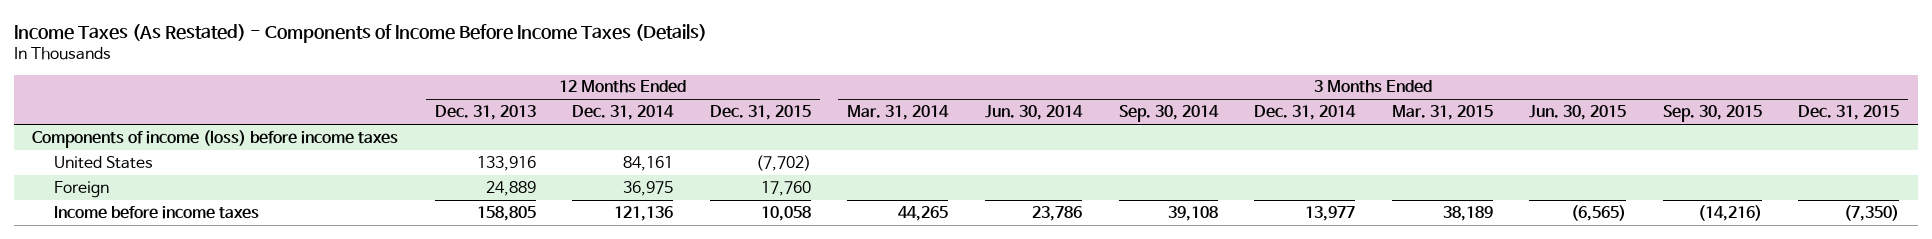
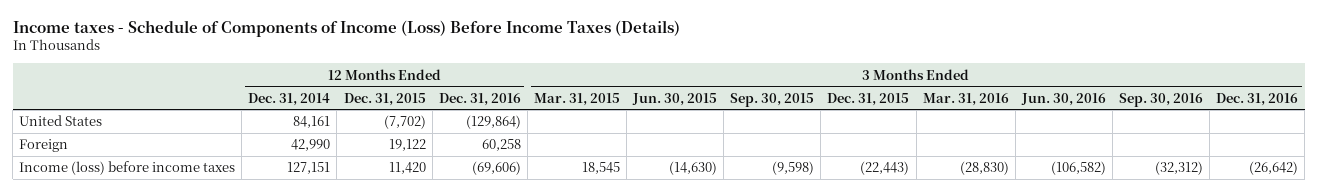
[14,24,708,44] Income Taxes (As Restated) - Components of Income Before Income Taxes (Details) -> [12,19,680,37] Income taxes - Schedule of Components of Income (Loss) Before Income Taxes (Details)
[434,105,536,121] Dec. 31, 2013 -> none
[847,105,950,121] Mar. 31, 2014 -> none
[985,105,1084,121] Jun. 30, 2014 -> none
[1118,105,1219,123] Sep. 30, 2014 -> none
[1254,105,1357,121] Dec. 31, 2014 -> none
none -> [438,92,521,106] Dec. 31, 2016
none -> [922,92,1009,106] Mar. 31, 2016
none -> [1020,92,1106,106] Jun. 30, 2016
none -> [1119,92,1204,107] Sep. 30, 2016
none -> [1216,92,1299,106] Dec. 31, 2016
[32,129,399,148] Components of income (loss) before income taxes -> none
[623,180,674,196] 36,975 -> [291,139,331,152] 42,990
[760,180,811,196] 17,760 -> [388,139,426,152] 19,122
[53,205,259,219] Income before income taxes -> [19,161,236,176] Income (loss) before income taxes
[614,205,674,221] 121,136 -> [287,162,331,175] 127,151
[760,205,811,221] 10,058 -> [388,162,426,175] 11,420
[1442,205,1493,221] 38,189 -> [581,162,620,175] 18,545
[1571,204,1627,221] (6,565) -> [669,161,718,176] (14,630)
[1697,204,1762,221] (14,216) -> [772,161,815,176] (9,598)
[1844,204,1900,221] (7,350) -> [860,161,910,176] (22,443)

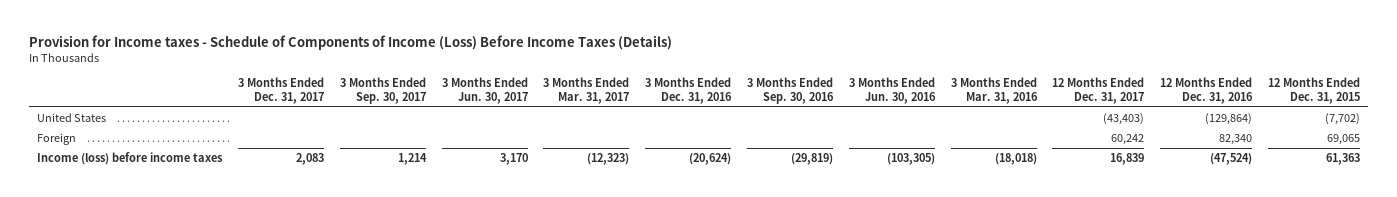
[12,19,680,37] Income taxes - Schedule of Components of Income (Loss) Before Income Taxes (Details) -> [29,34,673,50] Provision for Income taxes - Schedule of Components of Income (Loss) Before Income Taxes (Details)
[248,92,331,106] Dec. 31, 2014 -> none
[533,92,620,106] Mar. 31, 2015 -> none
[632,92,718,106] Jun. 30, 2015 -> none
[730,92,815,107] Sep. 30, 2015 -> none
[827,92,910,106] Dec. 31, 2015 -> none
none -> [238,76,325,105] 3 Months Ended Dec. 31, 2017
none -> [339,76,426,105] 3 Months Ended Sep. 30, 2017
none -> [441,76,528,105] 3 Months Ended Jun. 30, 2017
none -> [543,76,630,105] 3 Months Ended Mar. 31, 2017
none -> [1052,76,1145,105] 12 Months Ended Dec. 31, 2017
[388,139,426,152] 19,122 -> [1327,133,1361,145] 69,065
[481,139,521,152] 60,258 -> [1219,133,1253,145] 82,340
[388,162,426,175] 11,420 -> [1326,152,1361,165] 61,363
[471,161,521,176] (69,606) -> [1210,152,1253,165] (47,524)
[959,161,1009,176] (28,830) -> [994,152,1037,165] (18,018)
[1050,161,1106,176] (106,582) -> [886,152,935,165] (103,305)
[1155,161,1204,176] (32,312) -> [791,152,834,165] (29,819)
[1249,161,1299,176] (26,642) -> [689,152,732,165] (20,624)

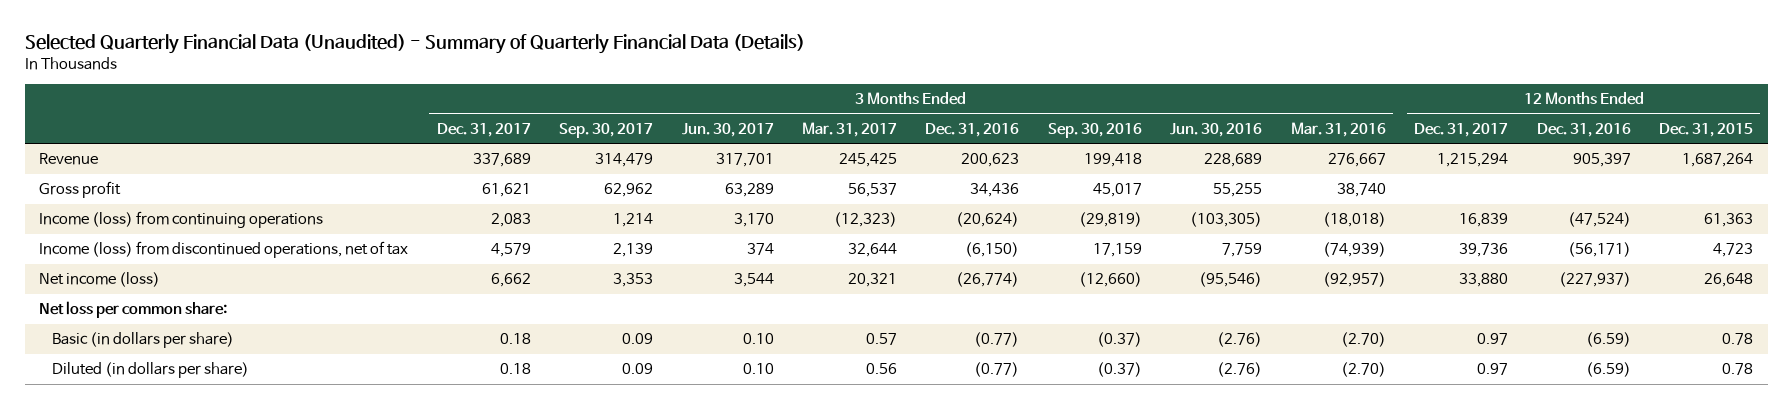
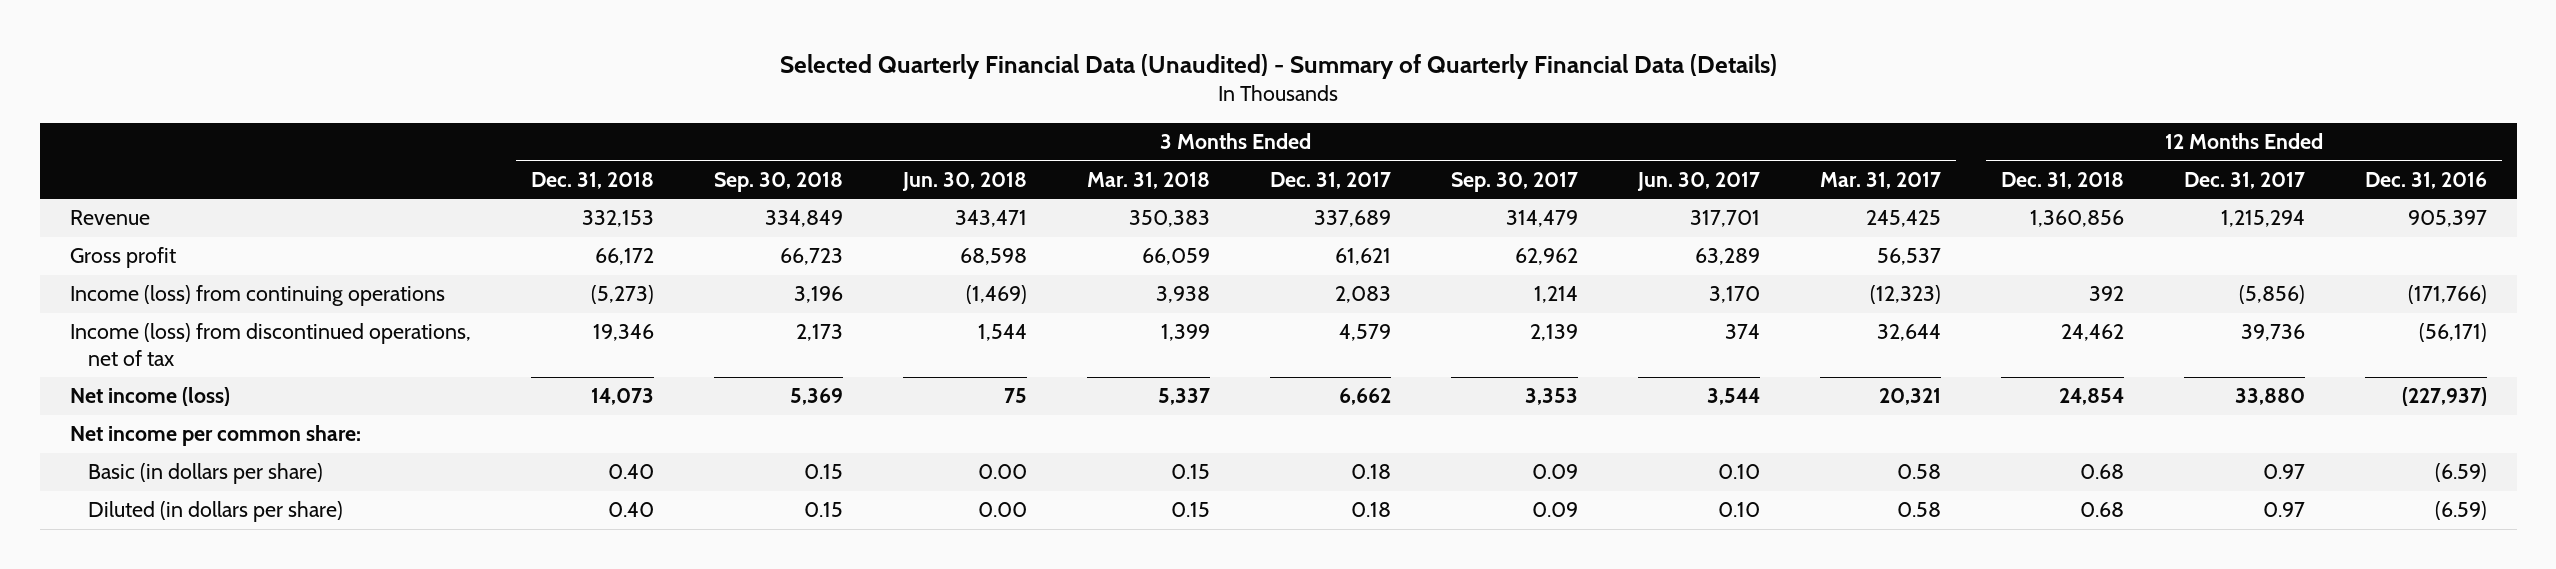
[925,122,1020,137] Dec. 31, 2016 -> none
[1047,122,1142,138] Sep. 30, 2016 -> none
[1170,122,1263,137] Jun. 30, 2016 -> none
[1290,121,1386,137] Mar. 31, 2016 -> none
[1659,122,1754,137] Dec. 31, 2015 -> none
none -> [530,171,654,189] Dec. 31, 2018
none -> [713,171,843,192] Sep. 30, 2018
none -> [901,171,1027,191] Jun. 30, 2018
none -> [1086,171,1210,189] Mar. 31, 2018
none -> [2000,171,2124,189] Dec. 31, 2018
[1459,213,1509,228] 16,839 -> [2238,285,2305,305] (5,856)
[1567,212,1631,228] (47,524) -> [2407,285,2487,305] (171,766)
[39,301,228,319] Net loss per common share: -> [69,425,361,447] Net income per common share:
[866,333,898,346] 0.57 -> [1896,464,1941,480] 0.58
[866,363,898,375] 0.56 -> [1896,502,1941,518] 0.58

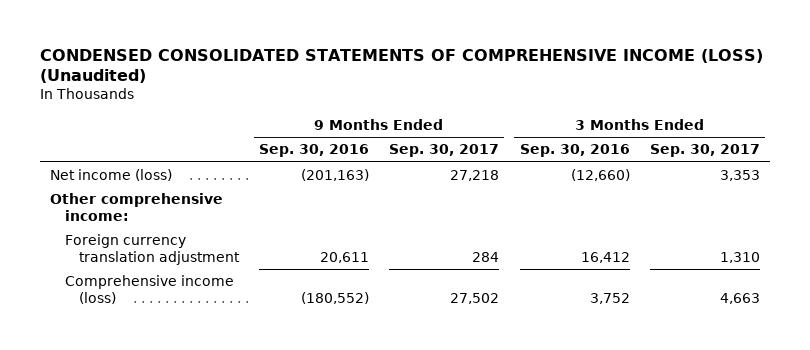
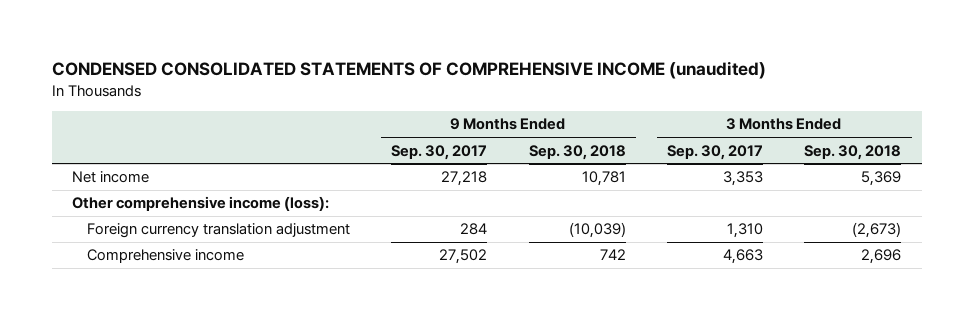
[40,48,764,84] CONDENSED CONSOLIDATED STATEMENTS OF COMPREHENSIVE INCOME (LOSS) (Unaudited) -> [51,61,766,80] CONDENSED CONSOLIDATED STATEMENTS OF COMPREHENSIVE INCOME (unaudited)
[258,144,369,158] Sep. 30, 2016 -> none
[519,144,630,158] Sep. 30, 2016 -> none
none -> [528,144,626,160] Sep. 30, 2018
none -> [804,144,902,160] Sep. 30, 2018
[50,169,173,182] Net income (loss) -> [72,171,150,184] Net income
[50,193,224,222] Other comprehensive income: -> [72,196,330,212] Other comprehensive income (loss):
[64,275,234,305] Comprehensive income (loss) -> [86,249,244,264] Comprehensive income

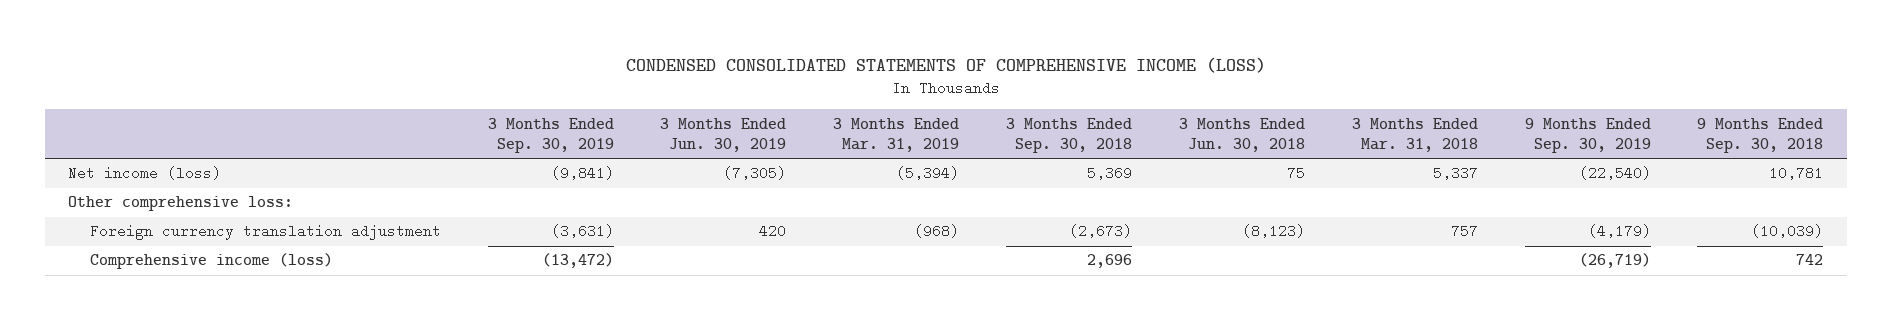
[51,61,766,80] CONDENSED CONSOLIDATED STATEMENTS OF COMPREHENSIVE INCOME (unaudited) -> [625,56,1266,73] CONDENSED CONSOLIDATED STATEMENTS OF COMPREHENSIVE INCOME (LOSS)
[391,144,488,160] Sep. 30, 2017 -> none
[666,144,763,160] Sep. 30, 2017 -> none
none -> [487,117,614,153] 3 Months Ended Sep. 30, 2019
none -> [660,117,787,152] 3 Months Ended Jun. 30, 2019
none -> [833,117,960,152] 3 Months Ended Mar. 31, 2019
none -> [1178,117,1305,152] 3 Months Ended Jun. 30, 2018
none -> [1351,117,1478,152] 3 Months Ended Mar. 31, 2018
none -> [1524,117,1651,153] 9 Months Ended Sep. 30, 2019
[72,171,150,184] Net income -> [68,166,222,181] Net income (loss)
[72,196,330,212] Other comprehensive income (loss): -> [68,196,294,212] Other comprehensive loss:
[86,249,244,264] Comprehensive income -> [89,253,333,270] Comprehensive income (loss)

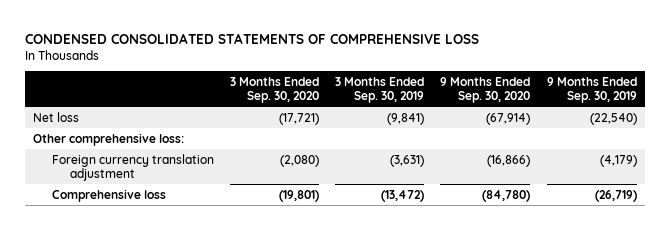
[625,56,1266,73] CONDENSED CONSOLIDATED STATEMENTS OF COMPREHENSIVE INCOME (LOSS) -> [25,32,480,44] CONDENSED CONSOLIDATED STATEMENTS OF COMPREHENSIVE LOSS
[660,117,787,152] 3 Months Ended Jun. 30, 2019 -> none
[833,117,960,152] 3 Months Ended Mar. 31, 2019 -> none
[1006,117,1133,153] 3 Months Ended Sep. 30, 2018 -> none
[1178,117,1305,152] 3 Months Ended Jun. 30, 2018 -> none
[1351,117,1478,152] 3 Months Ended Mar. 31, 2018 -> none
[1697,117,1824,153] 9 Months Ended Sep. 30, 2018 -> none
none -> [229,76,319,103] 3 Months Ended Sep. 30, 2020
none -> [440,76,531,103] 9 Months Ended Sep. 30, 2020
[68,166,222,181] Net income (loss) -> [33,111,80,122] Net loss
[89,253,333,270] Comprehensive income (loss) -> [51,188,166,202] Comprehensive loss

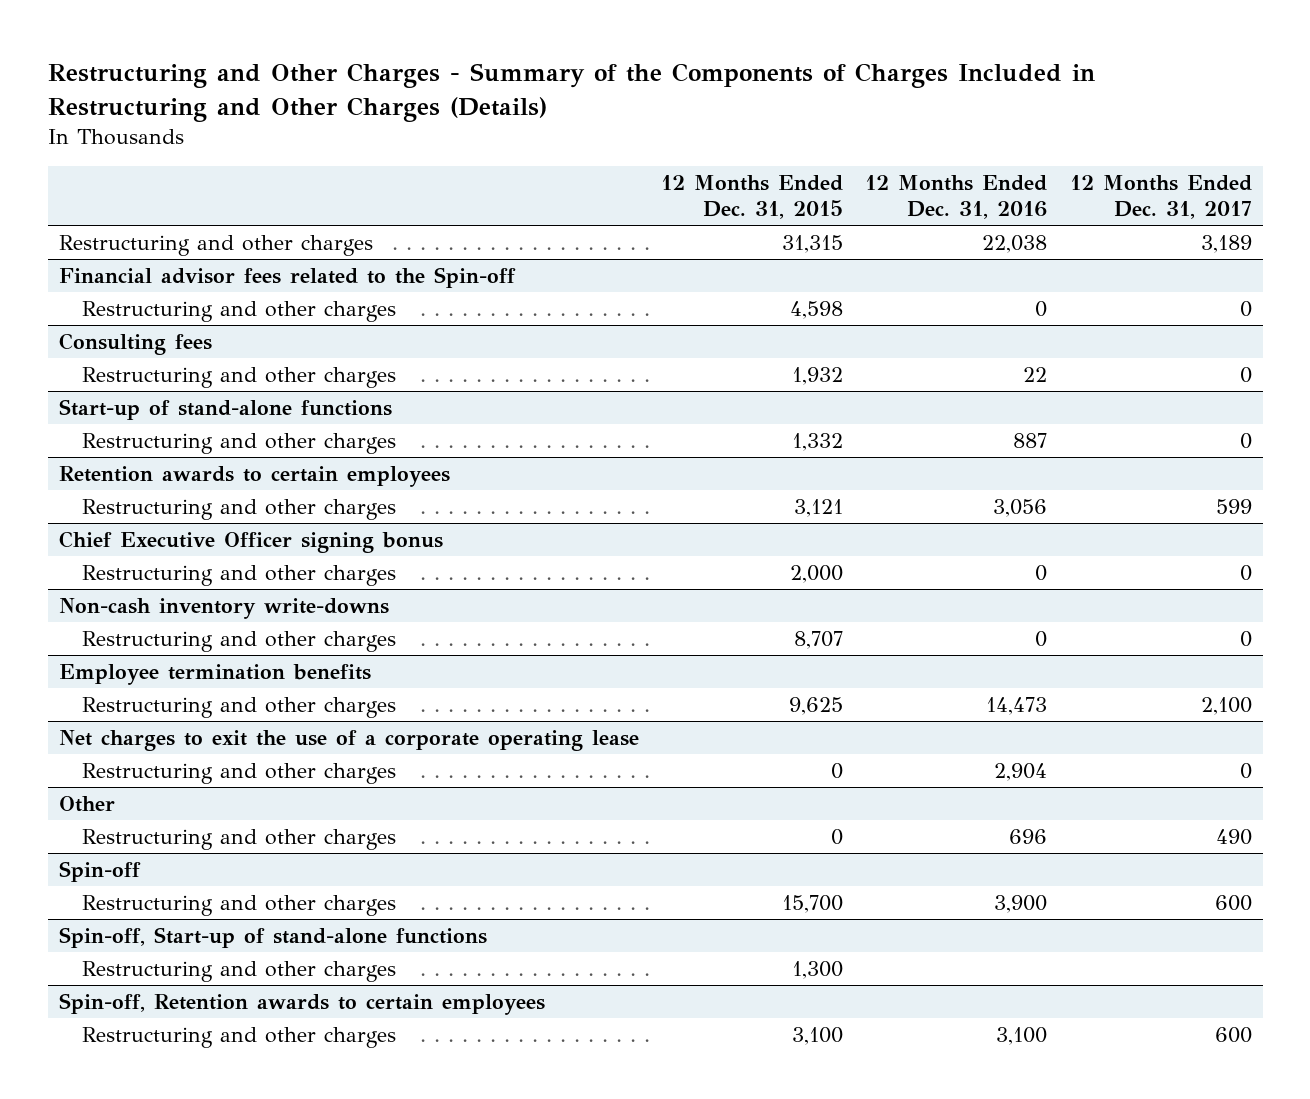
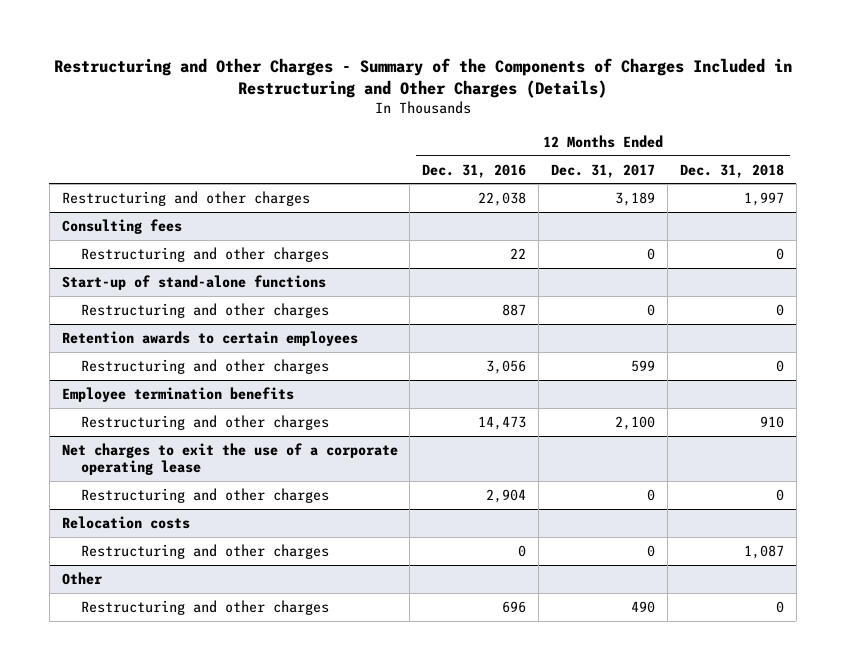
[661,174,844,220] 12 Months Ended Dec. 31, 2015 -> none
none -> [679,163,784,178] Dec. 31, 2018
[58,266,516,288] Financial advisor fees related to the Spin-off -> none
[82,300,397,322] Restructuring and other charges -> none
[58,530,443,553] Chief Executive Officer signing bonus -> none
[82,564,397,586] Restructuring and other charges -> none
[58,597,389,619] Non-cash inventory write-downs -> none
[82,630,397,652] Restructuring and other charges -> none
none -> [61,515,190,529] Relocation costs
none -> [81,543,330,559] Restructuring and other charges
[58,860,141,882] Spin-off -> none
[82,894,397,916] Restructuring and other charges -> none
[58,926,487,948] Spin-off, Start-up of stand-alone functions -> none
[82,960,397,982] Restructuring and other charges -> none
[58,992,545,1015] Spin-off, Retention awards to certain employees -> none
[82,1026,397,1048] Restructuring and other charges -> none

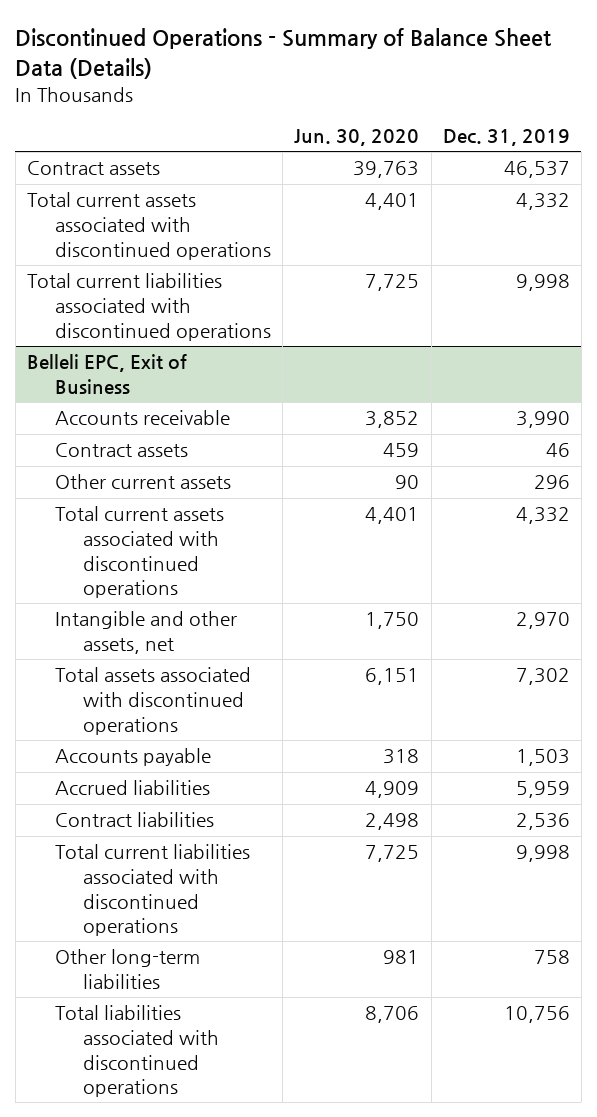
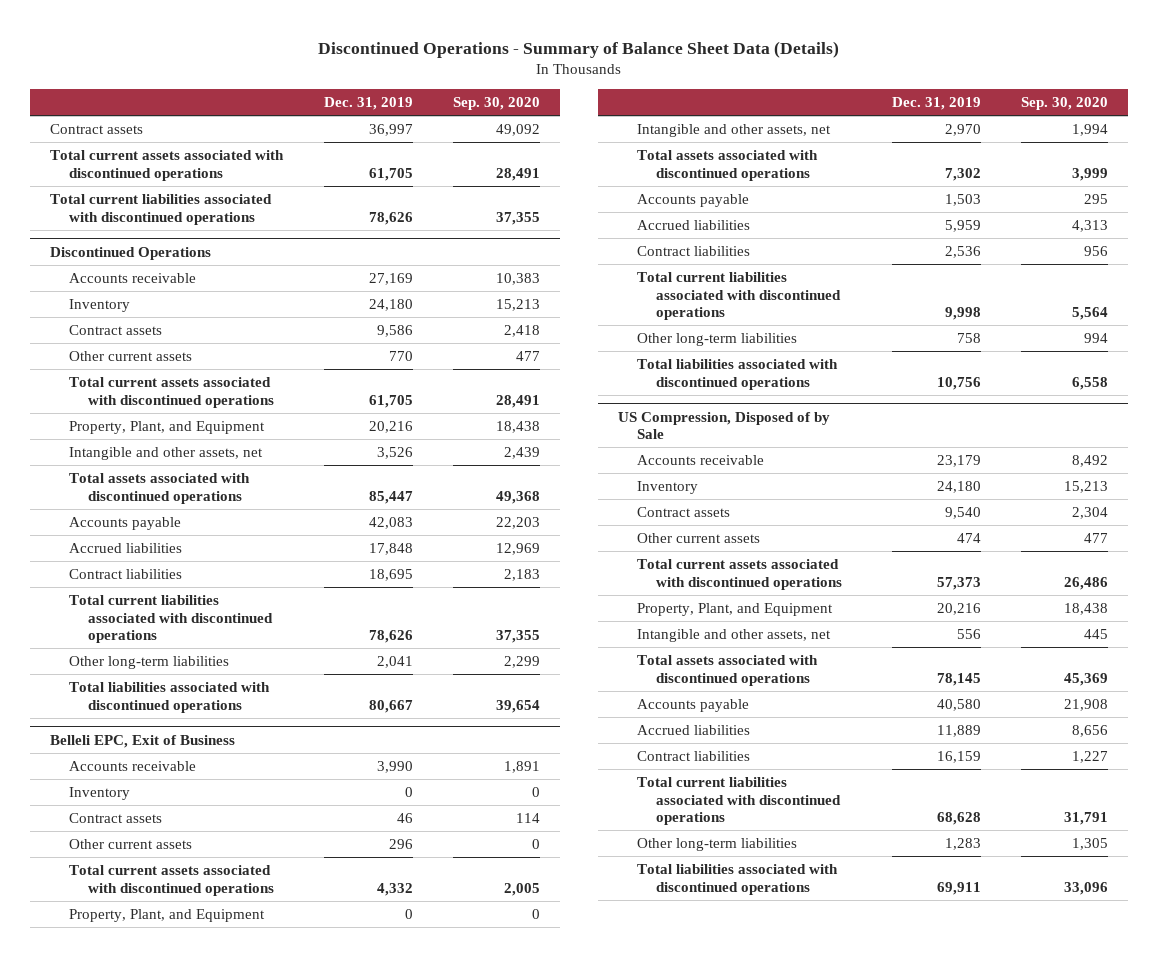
[294,129,420,147] Jun. 30, 2020 -> none
none -> [453,97,541,111] Sep. 30, 2020
[503,161,570,179] 46,537 -> [368,123,413,136] 36,997
[515,193,570,211] 4,332 -> [368,167,413,181] 61,705
[515,274,570,292] 9,998 -> [368,211,413,225] 78,626
none -> [50,246,212,260] Discontinued Operations
none -> [69,272,197,283] Accounts receivable
none -> [69,298,131,312] Inventory
none -> [69,324,163,335] Contract assets
none -> [69,350,193,361] Other current assets
none -> [69,376,275,408] Total current assets associated with discontinued operations
none -> [69,420,266,434] Property, Plant, and Equipment
none -> [69,446,264,460] Intangible and other assets, net
none -> [69,472,251,504] Total assets associated with discontinued operations
none -> [69,516,182,530] Accounts payable
none -> [69,542,183,553] Accrued liabilities
none -> [69,568,183,579] Contract liabilities
none -> [69,594,274,644] Total current liabilities associated with discontinued operations
none -> [69,655,230,669] Other long-term liabilities
none -> [69,681,271,713] Total liabilities associated with discontinued operations
none -> [69,786,131,800] Inventory
none -> [69,908,266,922] Property, Plant, and Equipment
none -> [618,411,831,440] US Compression, Disposed of by Sale
none -> [637,454,765,465] Accounts receivable
none -> [637,480,699,494] Inventory
none -> [637,506,731,517] Contract assets
none -> [637,532,761,543] Other current assets
none -> [637,558,843,590] Total current assets associated with discontinued operations
none -> [637,602,834,616] Property, Plant, and Equipment
none -> [637,628,832,642] Intangible and other assets, net
none -> [637,654,819,686] Total assets associated with discontinued operations
none -> [637,698,750,712] Accounts payable
none -> [637,724,751,735] Accrued liabilities
none -> [637,750,751,761] Contract liabilities
none -> [637,776,842,826] Total current liabilities associated with discontinued operations
none -> [637,837,798,851] Other long-term liabilities
none -> [637,863,839,895] Total liabilities associated with discontinued operations

